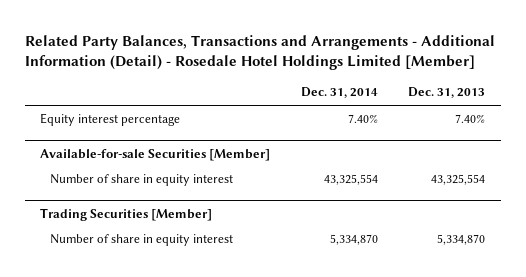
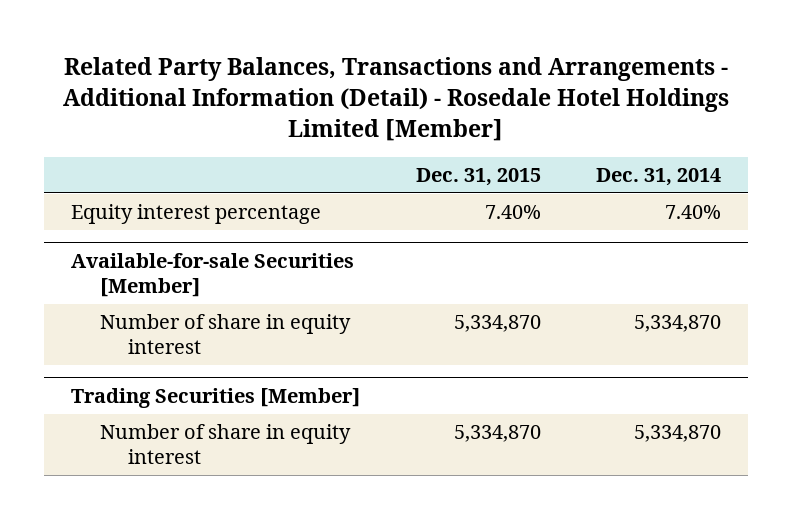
[408,87,486,99] Dec. 31, 2013 -> none
none -> [415,168,541,187] Dec. 31, 2015
[323,174,378,186] 43,325,554 -> [633,315,721,333] 5,334,870

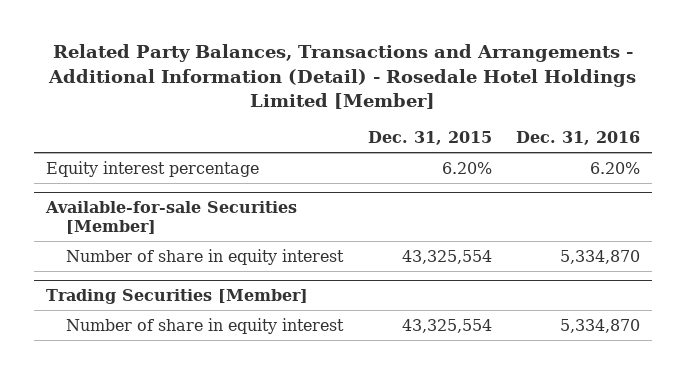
[595,168,721,187] Dec. 31, 2014 -> none
none -> [515,131,640,146] Dec. 31, 2016
[484,205,541,220] 7.40% -> [441,161,492,174] 6.20%
[453,315,541,333] 5,334,870 -> [401,249,492,264] 43,325,554
[453,425,541,443] 5,334,870 -> [401,318,492,333] 43,325,554

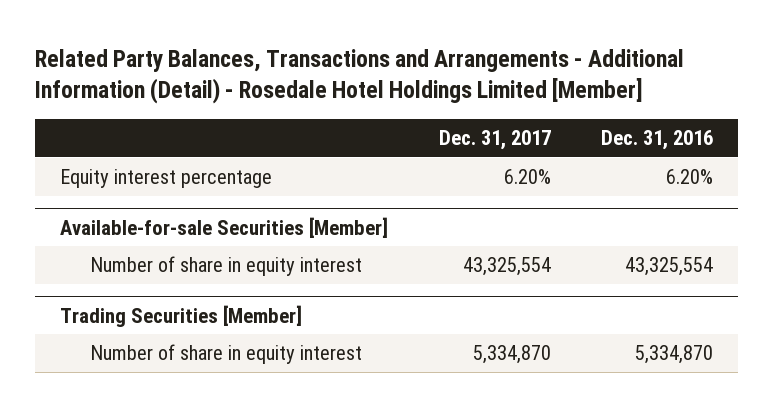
[367,131,492,146] Dec. 31, 2015 -> none
none -> [438,129,551,150] Dec. 31, 2017
[559,249,640,264] 5,334,870 -> [624,257,713,277] 43,325,554

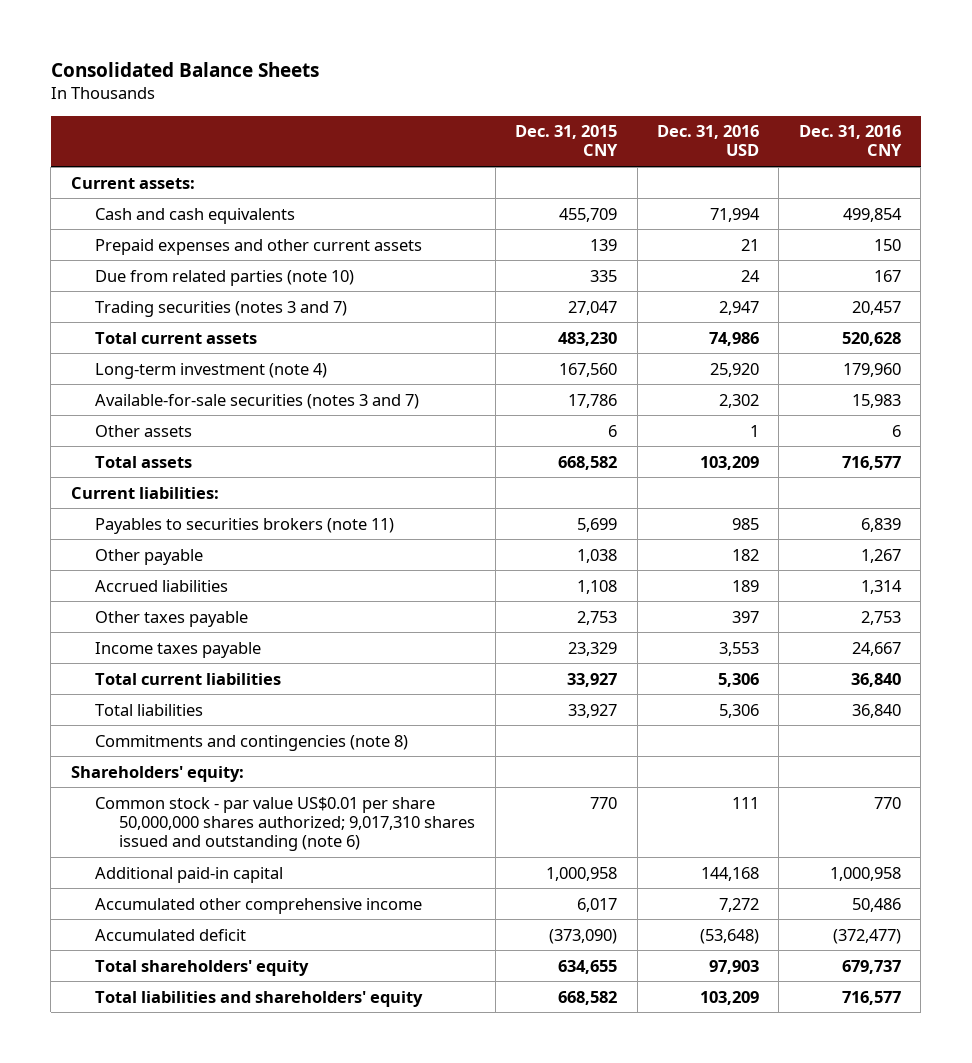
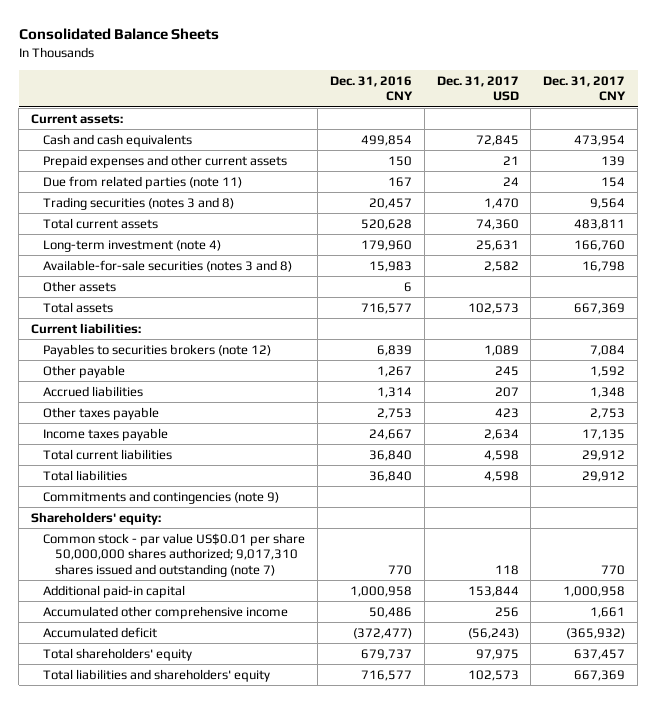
[515,125,619,157] Dec. 31, 2015 CNY -> none
[656,125,759,157] Dec. 31, 2016 USD -> none
none -> [436,75,519,102] Dec. 31, 2017 USD
none -> [543,75,627,102] Dec. 31, 2017 CNY
[94,269,354,286] Due from related parties (note 10) -> [43,175,243,189] Due from related parties (note 11)
[94,300,347,317] Trading securities (notes 3 and 7) -> [43,196,235,210] Trading securities (notes 3 and 8)
[94,393,419,409] Available-for-sale securities (notes 3 and 7) -> [43,259,293,272] Available-for-sale securities (notes 3 and 8)
[94,517,394,534] Payables to securities brokers (note 11) -> [43,343,272,357] Payables to securities brokers (note 12)
[94,734,408,751] Commitments and contingencies (note 8) -> [43,490,280,504] Commitments and contingencies (note 9)
[94,796,476,852] Common stock - par value US$0.01 per share 50,000,000 shares authorized; 9,017,310 shares issued and outstanding (note 6) -> [43,532,306,577] Common stock - par value US$0.01 per share 50,000,000 shares authorized; 9,017,310 shares issued and outstanding (note 7)

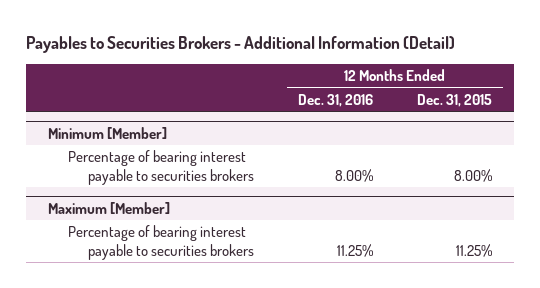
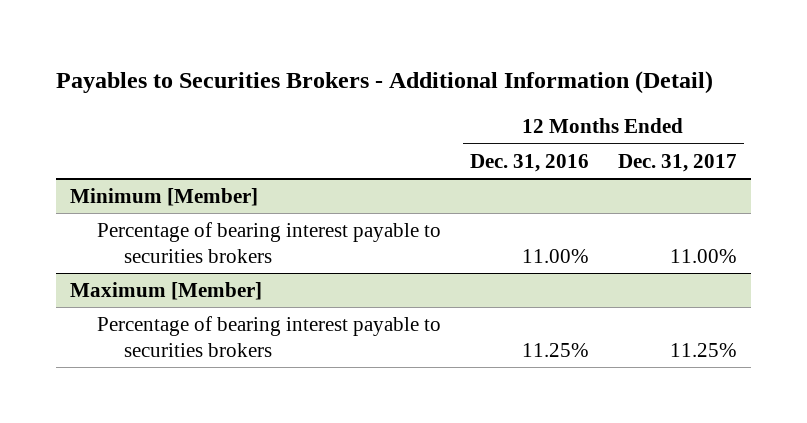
[417,93,493,107] Dec. 31, 2015 -> none
none -> [617,153,737,172] Dec. 31, 2017
[335,168,374,182] 8.00% -> [521,248,589,263] 11.00%

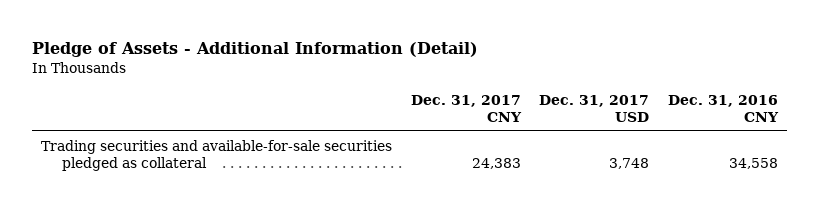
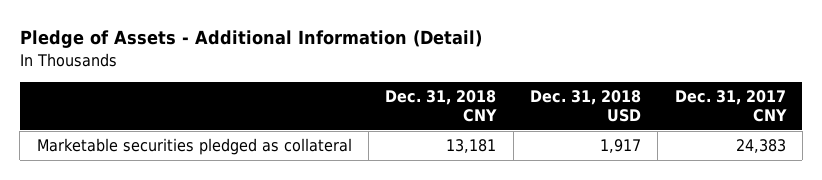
[539,95,650,123] Dec. 31, 2017 USD -> none
[668,95,780,123] Dec. 31, 2016 CNY -> none
none -> [385,89,498,122] Dec. 31, 2018 CNY
none -> [529,89,641,122] Dec. 31, 2018 USD
[41,139,393,171] Trading securities and available-for-sale securities pledged as collateral -> [36,138,352,156] Marketable securities pledged as collateral

